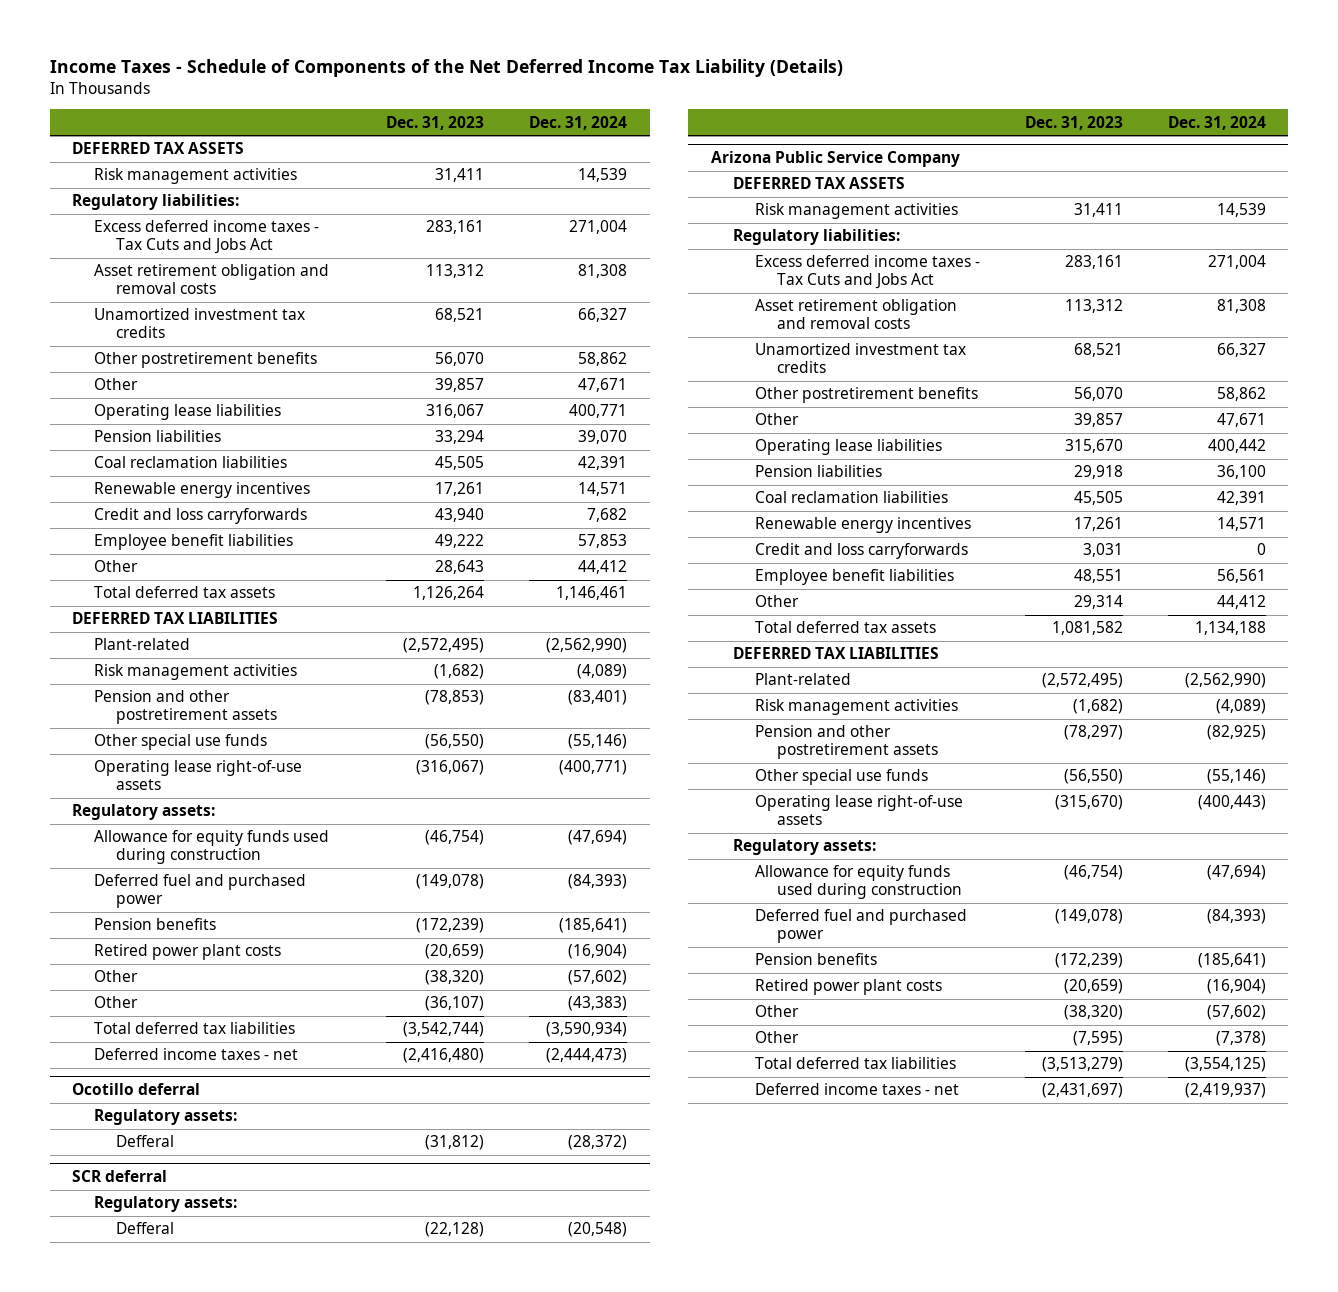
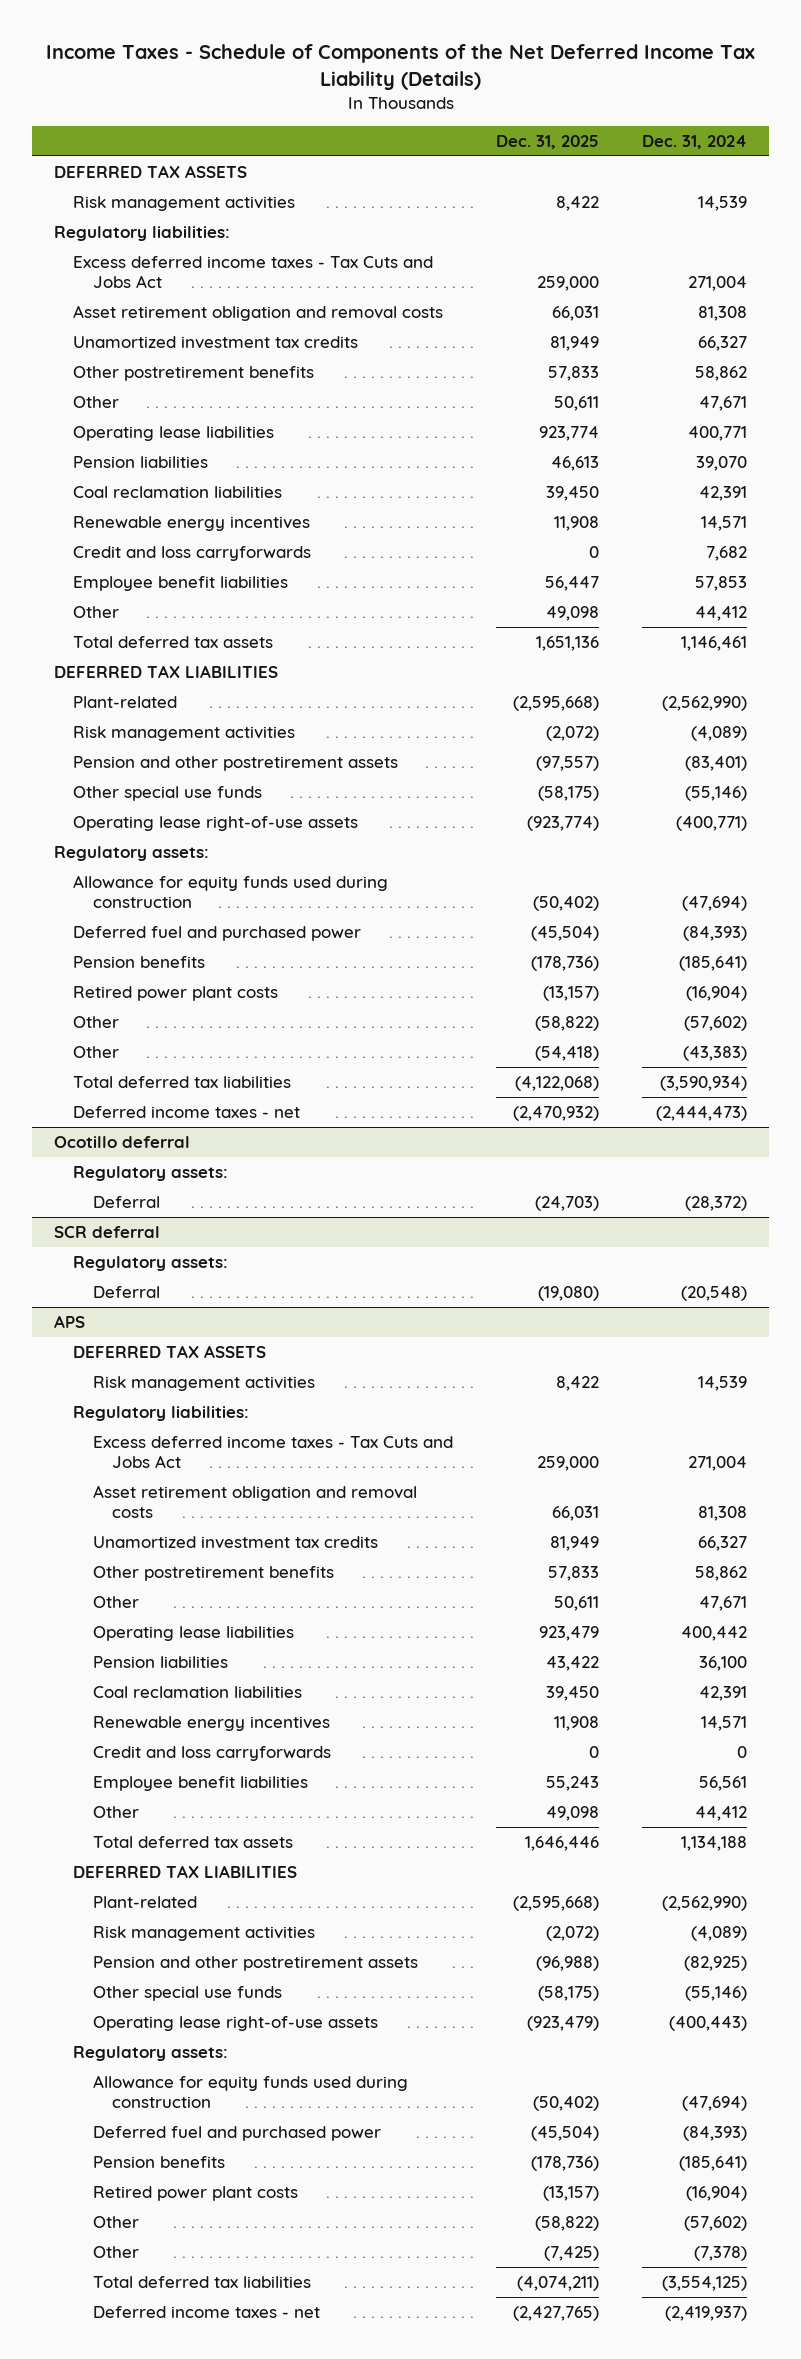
[386,115,485,130] Dec. 31, 2023 -> none
none -> [495,134,599,149] Dec. 31, 2025
[116,1135,175,1148] Defferal -> [92,1195,160,1208] Deferral
[116,1222,175,1235] Defferal -> [92,1285,160,1298] Deferral
[710,151,960,168] Arizona Public Service Company -> [53,1314,85,1328] APS

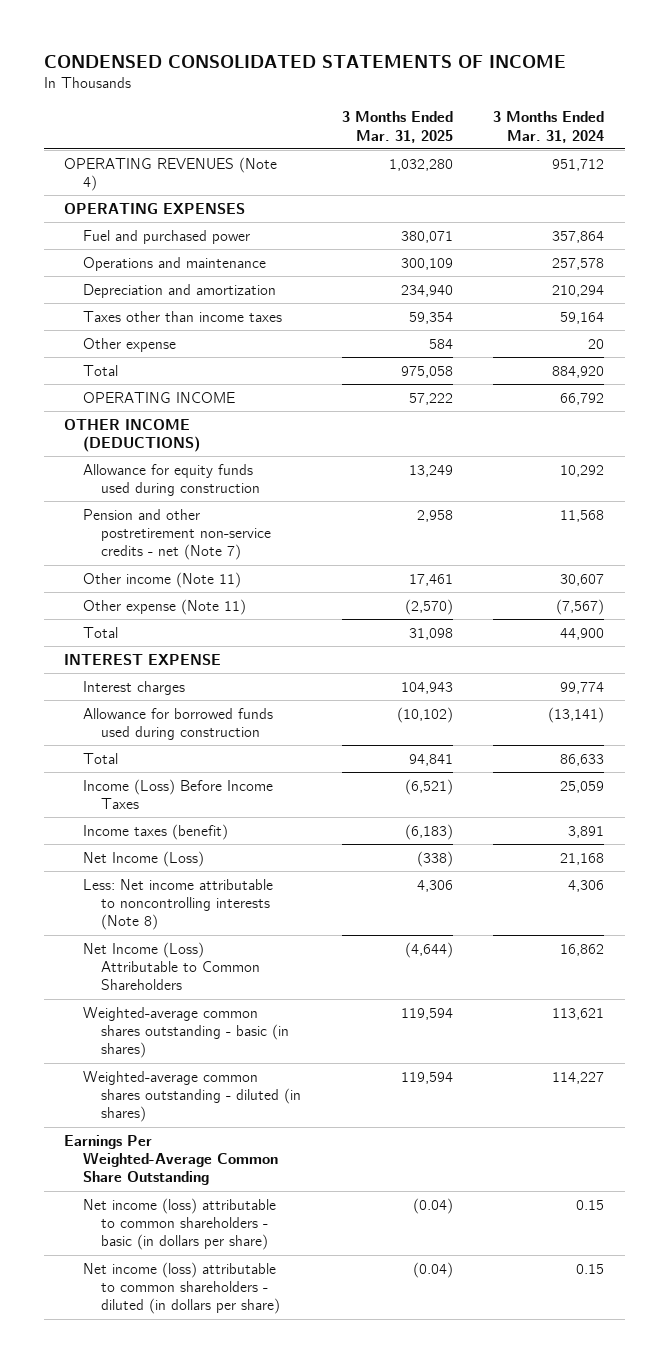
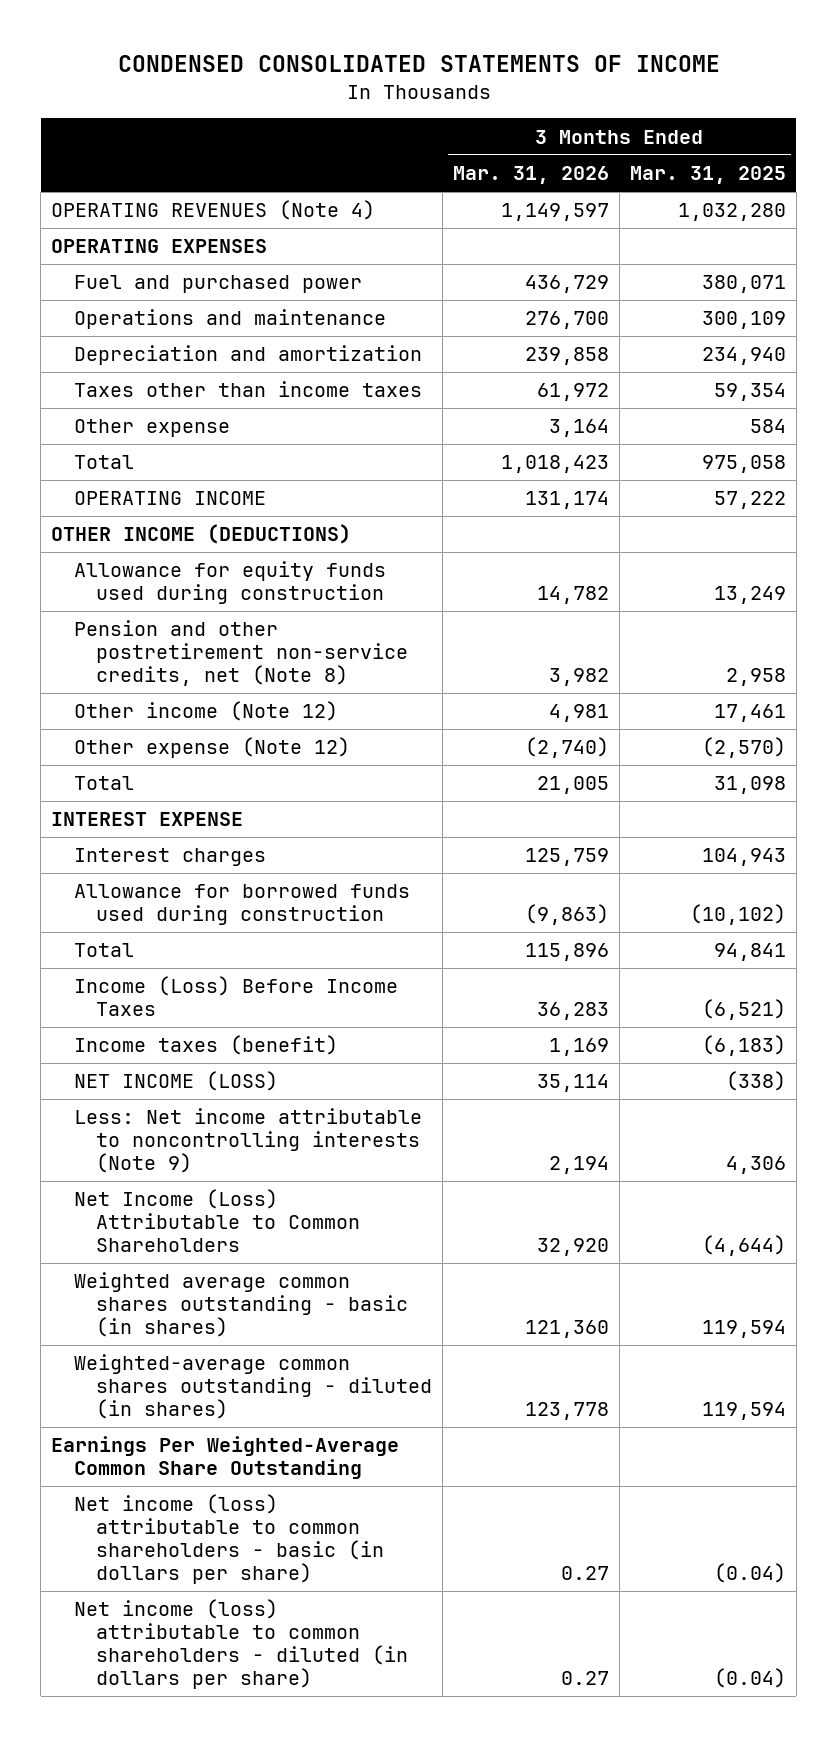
[493,111,605,143] 3 Months Ended Mar. 31, 2024 -> none
none -> [452,166,609,185] Mar. 31, 2026
[82,508,272,561] Pension and other postretirement non-service credits - net (Note 7) -> [73,620,408,687] Pension and other postretirement non-service credits, net (Note 8)
[82,571,241,588] Other income (Note 11) -> [73,701,338,722] Other income (Note 12)
[82,598,246,615] Other expense (Note 11) -> [73,737,350,759] Other expense (Note 12)
[82,850,204,867] Net Income (Loss) -> [73,1071,278,1092] NET INCOME (LOSS)
[82,878,273,931] Less: Net income attributable to noncontrolling interests (Note 8) -> [73,1108,422,1174] Less: Net income attributable to noncontrolling interests (Note 9)
[82,1006,290,1059] Weighted-average common shares outstanding - basic (in shares) -> [73,1272,408,1338] Weighted average common shares outstanding - basic (in shares)

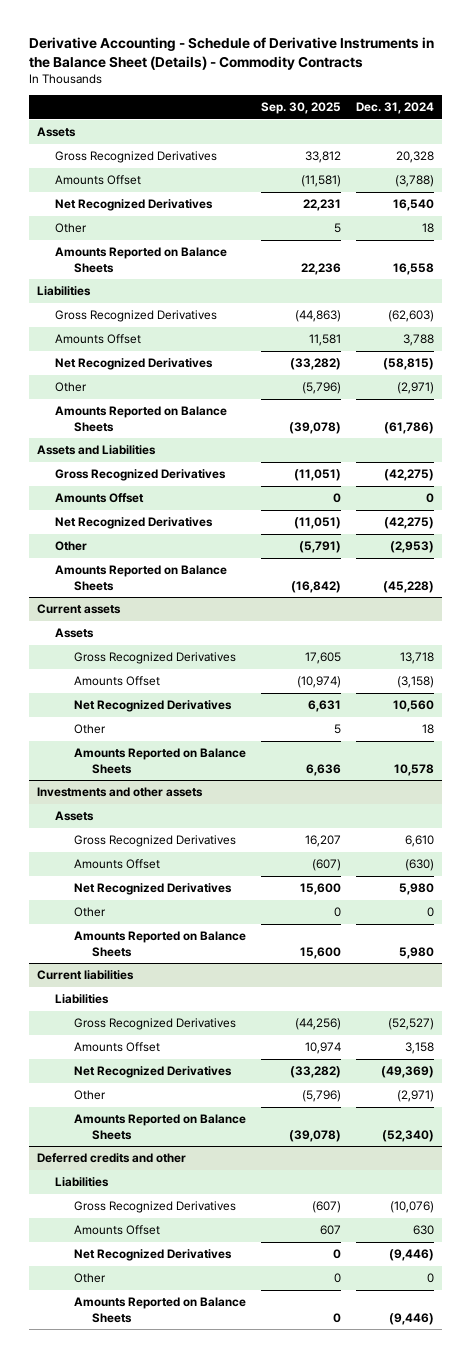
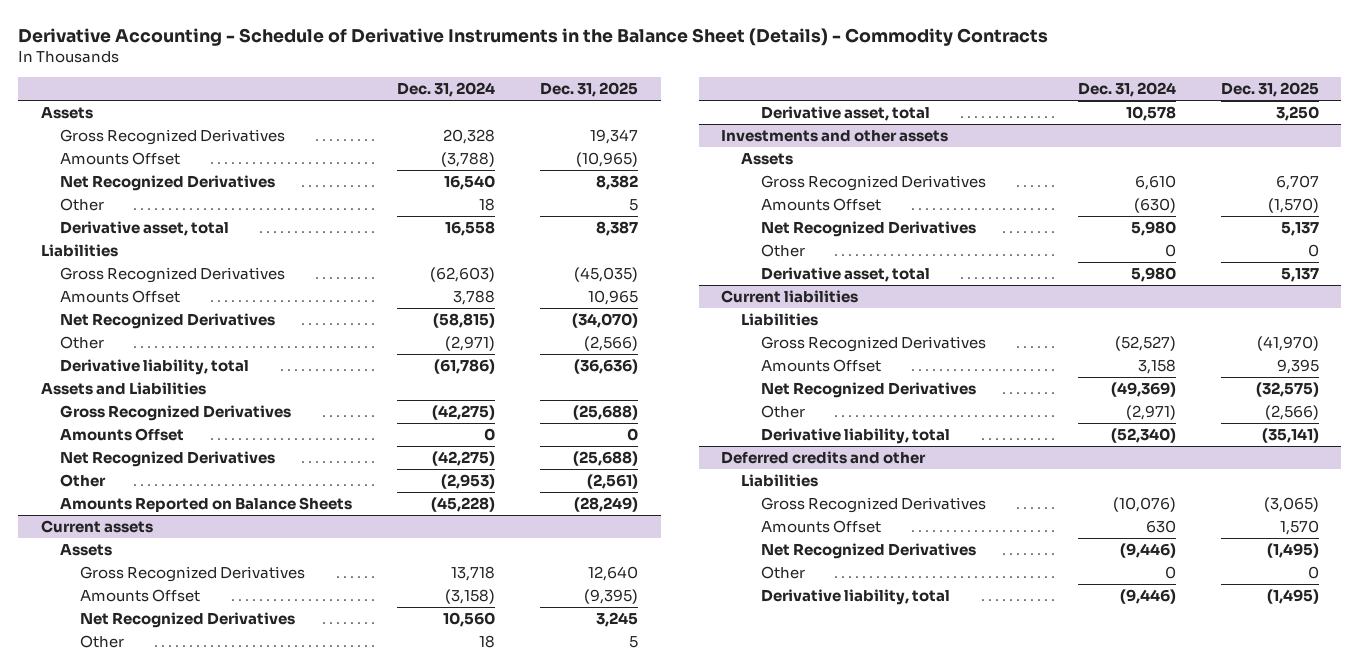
[261,102,342,115] Sep. 30, 2025 -> none
none -> [540,82,639,98] Dec. 31, 2025
[55,247,228,273] Amounts Reported on Balance Sheets -> [60,221,230,237] Derivative asset, total
[55,406,228,432] Amounts Reported on Balance Sheets -> [60,359,250,376] Derivative liability, total
[73,748,246,774] Amounts Reported on Balance Sheets -> [760,106,930,122] Derivative asset, total
[73,931,246,957] Amounts Reported on Balance Sheets -> [760,267,930,283] Derivative asset, total
[73,1114,246,1140] Amounts Reported on Balance Sheets -> [760,428,950,445] Derivative liability, total
[73,1297,246,1323] Amounts Reported on Balance Sheets -> [760,589,950,606] Derivative liability, total

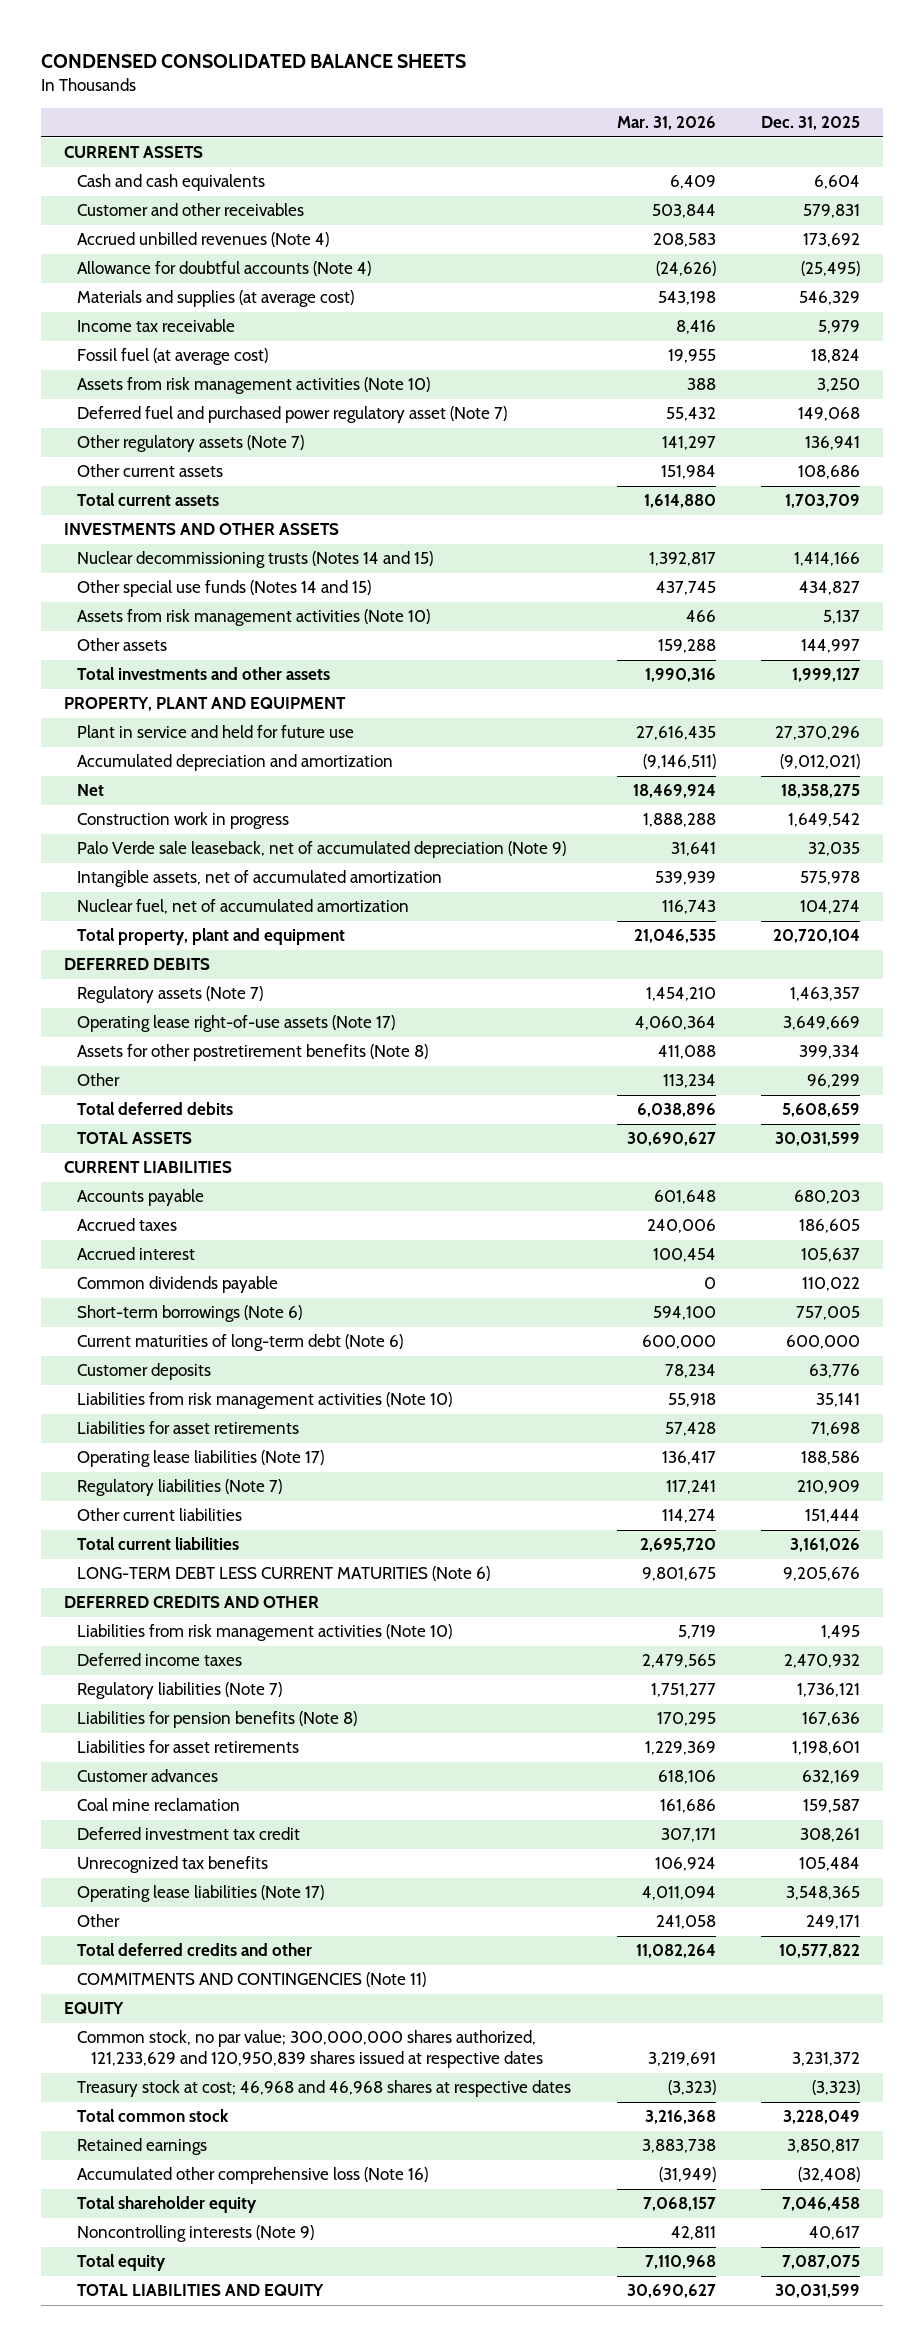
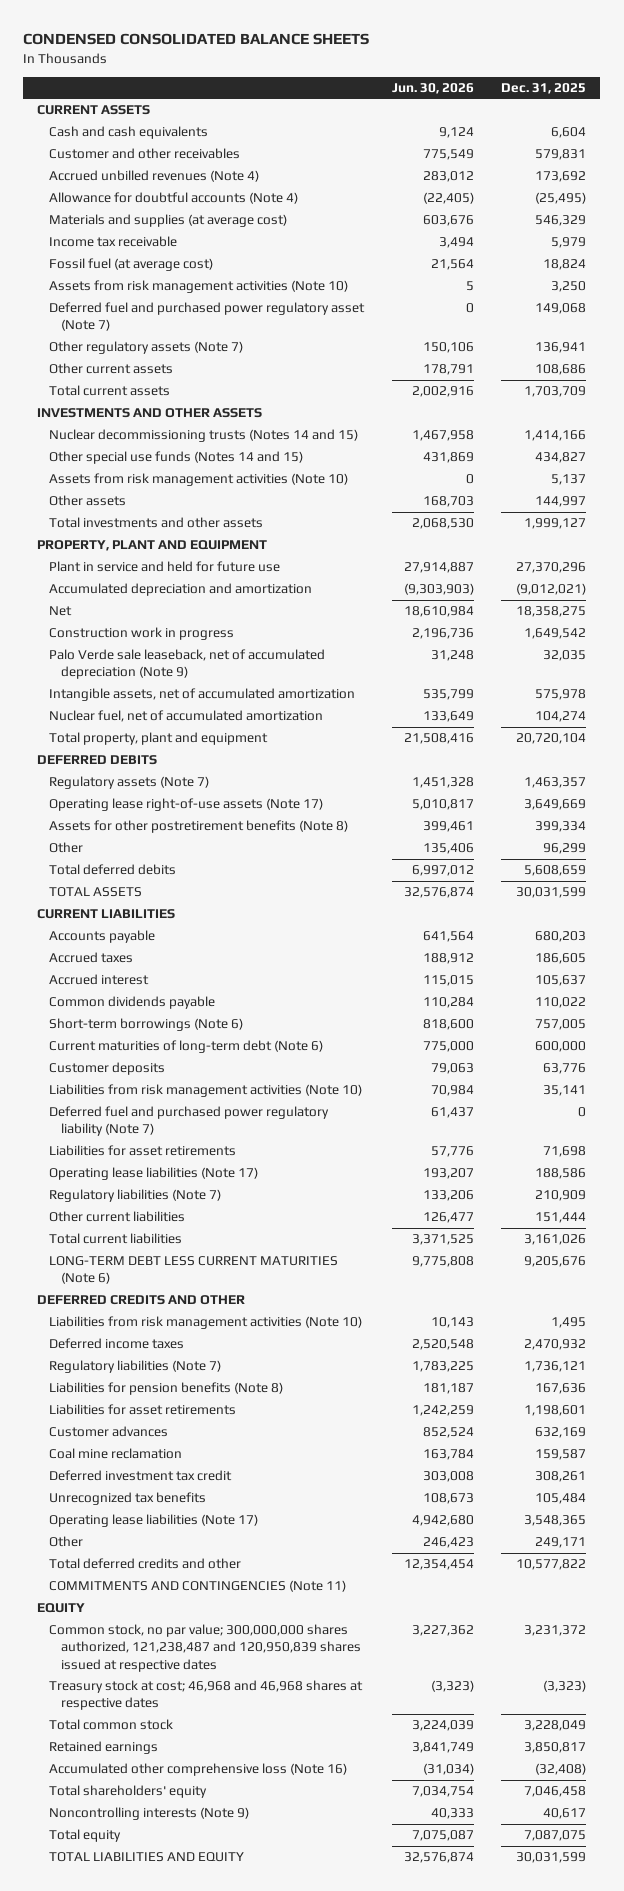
[616,116,716,131] Mar. 31, 2026 -> none
none -> [391,82,474,94] Jun. 30, 2026
none -> [48,1106,329,1137] Deferred fuel and purchased power regulatory liability (Note 7)
[77,2030,543,2069] Common stock, no par value; 300,000,000 shares authorized, 121,233,629 and 120,950,839 shares issued at respective dates -> [48,1624,361,1672] Common stock, no par value; 300,000,000 shares authorized, 121,238,487 and 120,950,839 shares issued at respective dates
[77,2196,258,2214] Total shareholder equity -> [48,1785,207,1799] Total shareholders' equity

